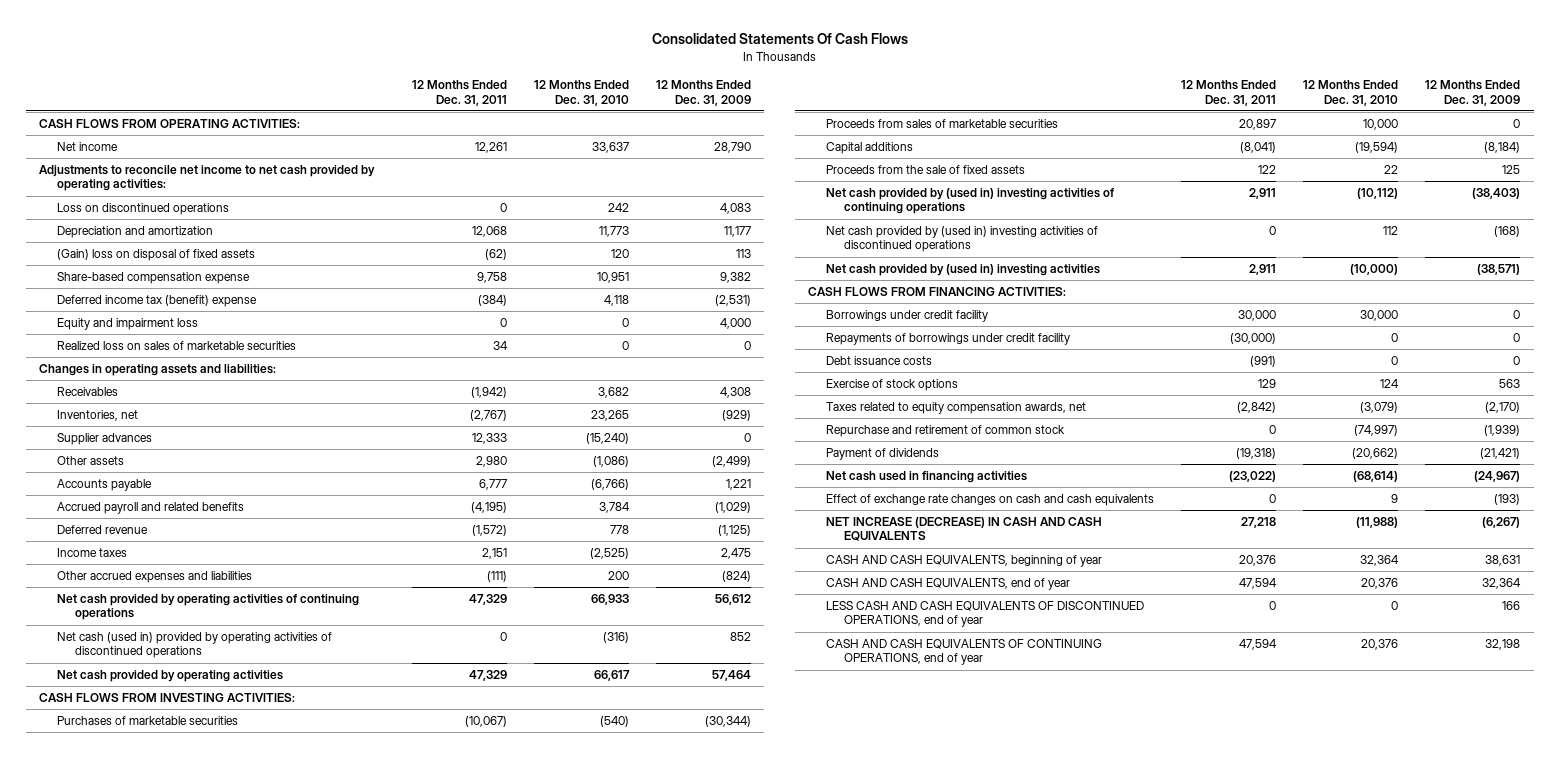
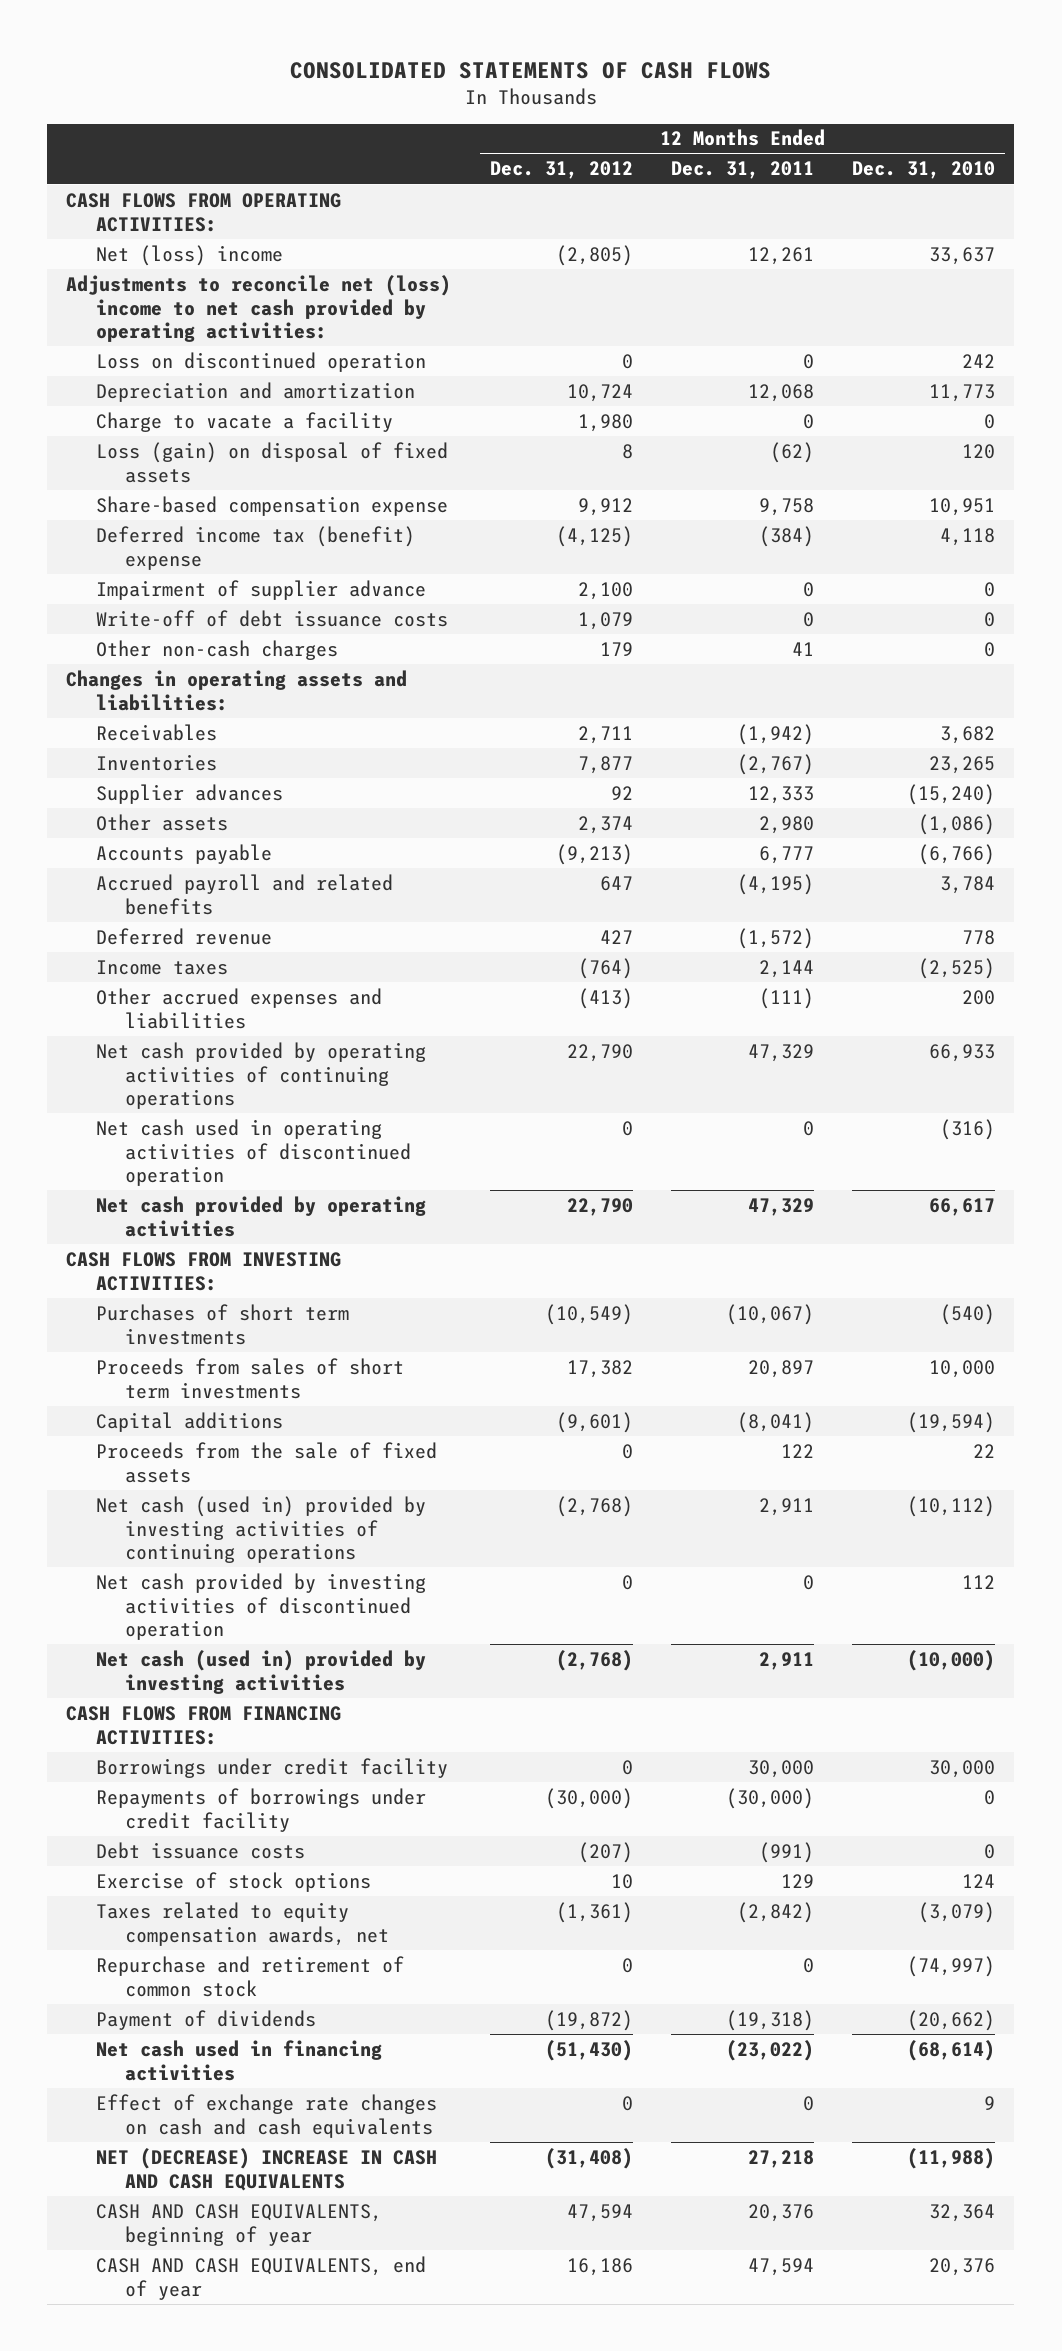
[651,33,908,45] Consolidated Statements Of Cash Flows -> [289,61,771,79] CONSOLIDATED STATEMENTS OF CASH FLOWS
[655,80,751,106] 12 Months Ended Dec. 31, 2009 -> none
none -> [489,161,633,180] Dec. 31, 2012
[56,141,118,151] Net income -> [95,244,283,266] Net (loss) income
[39,164,376,192] Adjustments to reconcile net income to net cash provided by operating activities: -> [66,274,452,343] Adjustments to reconcile net (loss) income to net cash provided by operating activities:
[56,202,229,215] Loss on discontinued operations -> [95,351,426,372] Loss on discontinued operation
none -> [95,411,393,432] Charge to vacate a facility
[56,248,255,261] (Gain) loss on disposal of fixed assets -> [95,441,448,483] Loss (gain) on disposal of fixed assets
[56,317,198,330] Equity and impairment loss -> none
[56,340,296,350] Realized loss on sales of marketable securities -> none
none -> [95,579,426,600] Impairment of supplier advance
none -> [95,609,448,627] Write-off of debt issuance costs
none -> [95,639,338,660] Other non-cash charges
[56,409,138,421] Inventories, net -> [95,753,217,771] Inventories
[481,547,507,559] 2,151 -> [759,959,815,978] 2,144
[56,631,332,659] Net cash (used in) provided by operating activities of discontinued operations -> [95,1118,411,1187] Net cash used in operating activities of discontinued operation
[56,715,238,725] Purchases of marketable securities -> [95,1303,349,1345] Purchases of short term investments
[826,118,1059,128] Proceeds from sales of marketable securities -> [95,1357,404,1399] Proceeds from sales of short term investments
[826,187,1115,215] Net cash provided by (used in) investing activities of continuing operations -> [95,1495,426,1564] Net cash (used in) provided by investing activities of continuing operations
[826,225,1099,253] Net cash provided by (used in) investing activities of discontinued operations -> [95,1572,426,1641] Net cash provided by investing activities of discontinued operation
[826,263,1101,276] Net cash provided by (used in) investing activities -> [95,1649,426,1694] Net cash (used in) provided by investing activities
[826,516,1103,542] NET INCREASE (DECREASE) IN CASH AND CASH EQUIVALENTS -> [95,2147,437,2191] NET (DECREASE) INCREASE IN CASH AND CASH EQUIVALENTS
[826,600,1145,628] LESS CASH AND CASH EQUIVALENTS OF DISCONTINUED OPERATIONS, end of year -> none
[826,638,1103,666] CASH AND CASH EQUIVALENTS OF CONTINUING OPERATIONS, end of year -> none

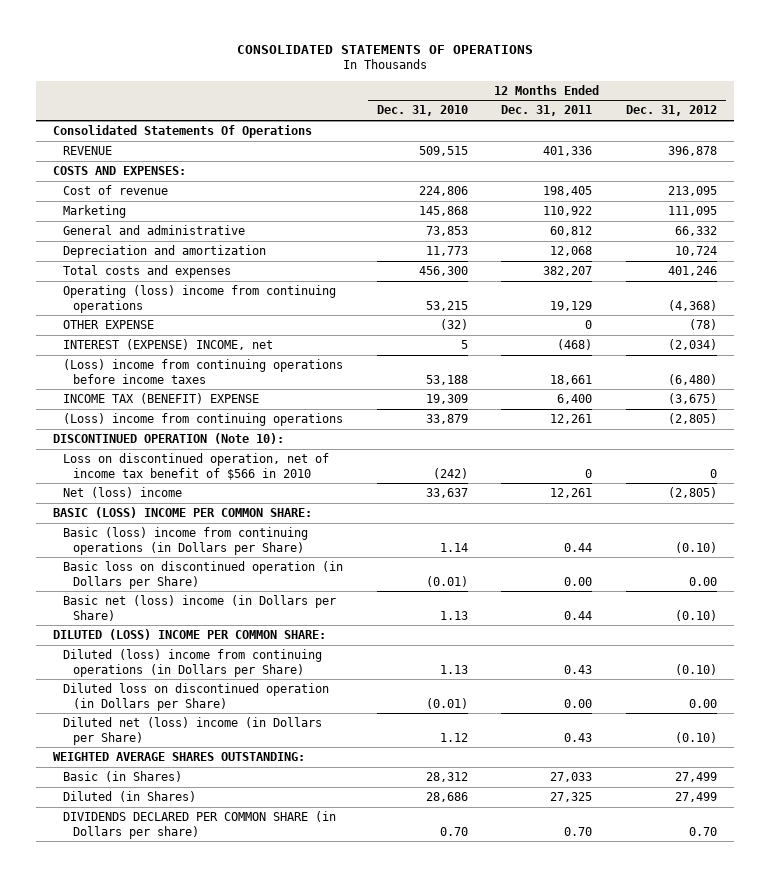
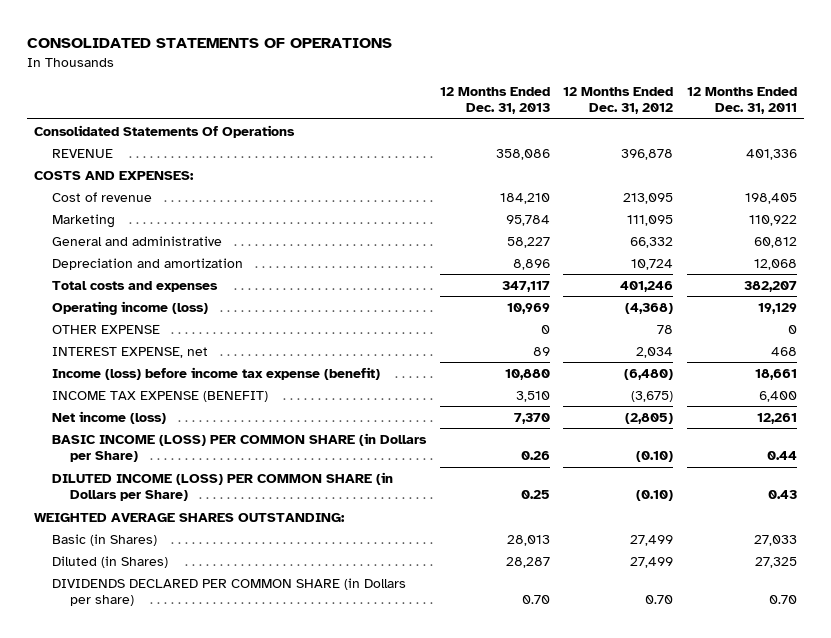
[376,105,468,117] Dec. 31, 2010 -> none
none -> [439,86,550,115] 12 Months Ended Dec. 31, 2013
[62,412,343,426] (Loss) income from continuing operations -> none
[52,432,284,444] DISCONTINUED OPERATION (Note 10): -> none
[62,452,329,480] Loss on discontinued operation, net of income tax benefit of $566 in 2010 -> none
[52,506,312,518] BASIC (LOSS) INCOME PER COMMON SHARE: -> none
[62,526,308,555] Basic (loss) income from continuing operations (in Dollars per Share) -> none
[62,560,343,589] Basic loss on discontinued operation (in Dollars per Share) -> none
[52,628,326,640] DILUTED (LOSS) INCOME PER COMMON SHARE: -> none
[62,648,322,677] Diluted (loss) income from continuing operations (in Dollars per Share) -> none
[62,682,329,711] Diluted loss on discontinued operation (in Dollars per Share) -> none
[62,284,336,313] Operating (loss) income from continuing operations -> [51,300,208,315] Operating income (loss)
[689,318,718,330] (78) -> [657,324,674,334] 78
[62,338,273,350] INTEREST (EXPENSE) INCOME, net -> [51,346,208,358] INTEREST EXPENSE, net
[557,338,593,350] (468) -> [771,346,798,356] 468
[668,338,718,350] (2,034) -> [636,346,674,358] 2,034
[62,358,343,384] (Loss) income from continuing operations before income taxes -> [51,366,380,380] Income (loss) before income tax expense (benefit)
[62,392,259,404] INCOME TAX (BENEFIT) EXPENSE -> [51,390,268,402] INCOME TAX EXPENSE (BENEFIT)
[62,486,182,498] Net (loss) income -> [51,410,166,424] Net income (loss)
[62,594,336,621] Basic net (loss) income (in Dollars per Share) -> [51,432,427,463] BASIC INCOME (LOSS) PER COMMON SHARE (in Dollars per Share)
[62,716,322,745] Diluted net (loss) income (in Dollars per Share) -> [51,471,393,502] DILUTED INCOME (LOSS) PER COMMON SHARE (in Dollars per Share)

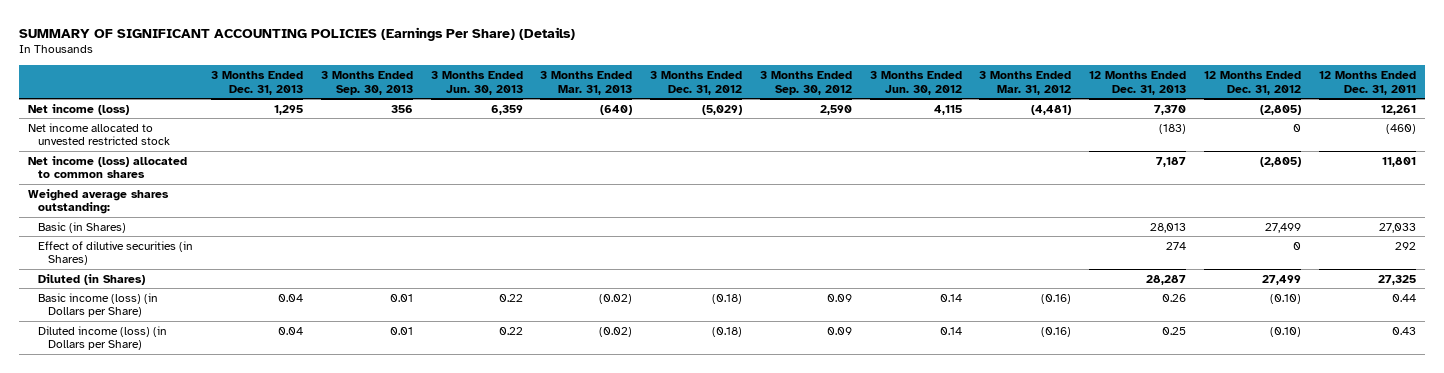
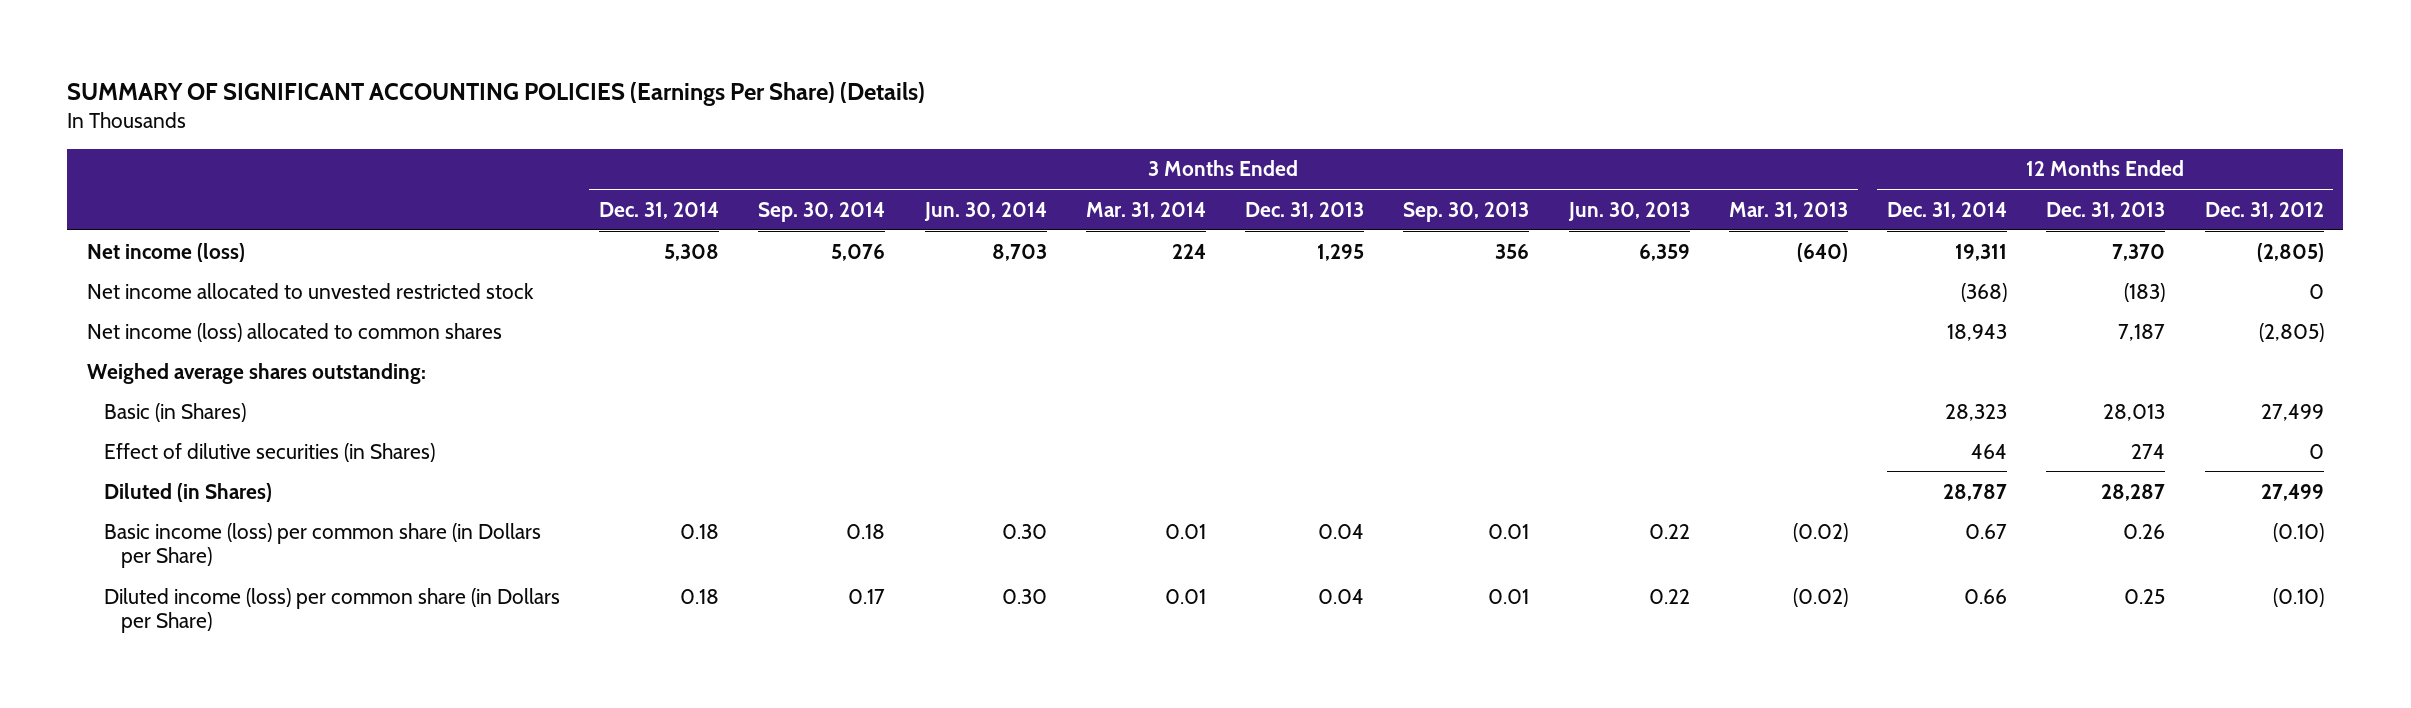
[650,70,743,95] 3 Months Ended Dec. 31, 2012 -> none
[759,70,852,95] 3 Months Ended Sep. 30, 2012 -> none
[869,70,962,95] 3 Months Ended Jun. 30, 2012 -> none
[979,70,1072,95] 3 Months Ended Mar. 31, 2012 -> none
[1318,70,1416,95] 12 Months Ended Dec. 31, 2011 -> none
none -> [599,201,720,219] Dec. 31, 2014
none -> [758,201,886,222] Sep. 30, 2014
none -> [923,201,1047,221] Jun. 30, 2014
none -> [1085,201,1206,219] Mar. 31, 2014
none -> [1887,201,2008,219] Dec. 31, 2014
[38,292,159,318] Basic income (loss) (in Dollars per Share) -> [103,522,541,569] Basic income (loss) per common share (in Dollars per Share)
[38,325,168,351] Diluted income (loss) (in Dollars per Share) -> [103,587,560,634] Diluted income (loss) per common share (in Dollars per Share)

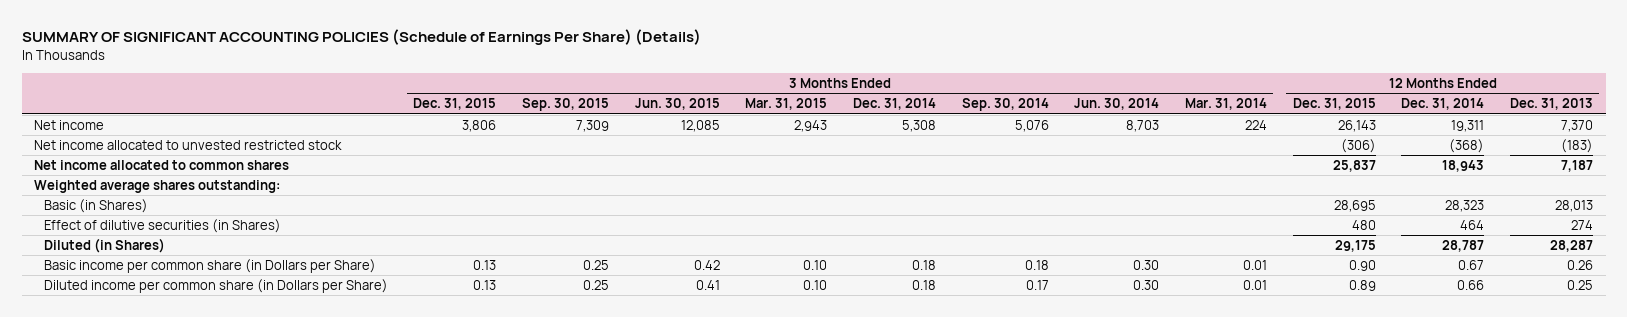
[67,81,926,106] SUMMARY OF SIGNIFICANT ACCOUNTING POLICIES (Earnings Per Share) (Details) -> [21,29,701,46] SUMMARY OF SIGNIFICANT ACCOUNTING POLICIES (Schedule of Earnings Per Share) (Details)
[1245,201,1365,219] Dec. 31, 2013 -> none
[1403,201,1530,222] Sep. 30, 2013 -> none
[1567,201,1690,221] Jun. 30, 2013 -> none
[1728,201,1848,219] Mar. 31, 2013 -> none
[2204,201,2324,219] Dec. 31, 2012 -> none
none -> [413,98,497,111] Dec. 31, 2015
none -> [522,98,610,112] Sep. 30, 2015
none -> [634,98,720,111] Jun. 30, 2015
none -> [745,98,828,111] Mar. 31, 2015
none -> [1292,98,1376,111] Dec. 31, 2015
[86,242,245,262] Net income (loss) -> [34,120,105,131] Net income
[86,322,502,342] Net income (loss) allocated to common shares -> [34,160,290,171] Net income allocated to common shares
[86,362,426,384] Weighed average shares outstanding: -> [34,180,281,194] Weighted average shares outstanding:
[103,522,541,569] Basic income (loss) per common share (in Dollars per Share) -> [43,259,376,274] Basic income per common share (in Dollars per Share)
[103,587,560,634] Diluted income (loss) per common share (in Dollars per Share) -> [43,279,388,294] Diluted income per common share (in Dollars per Share)

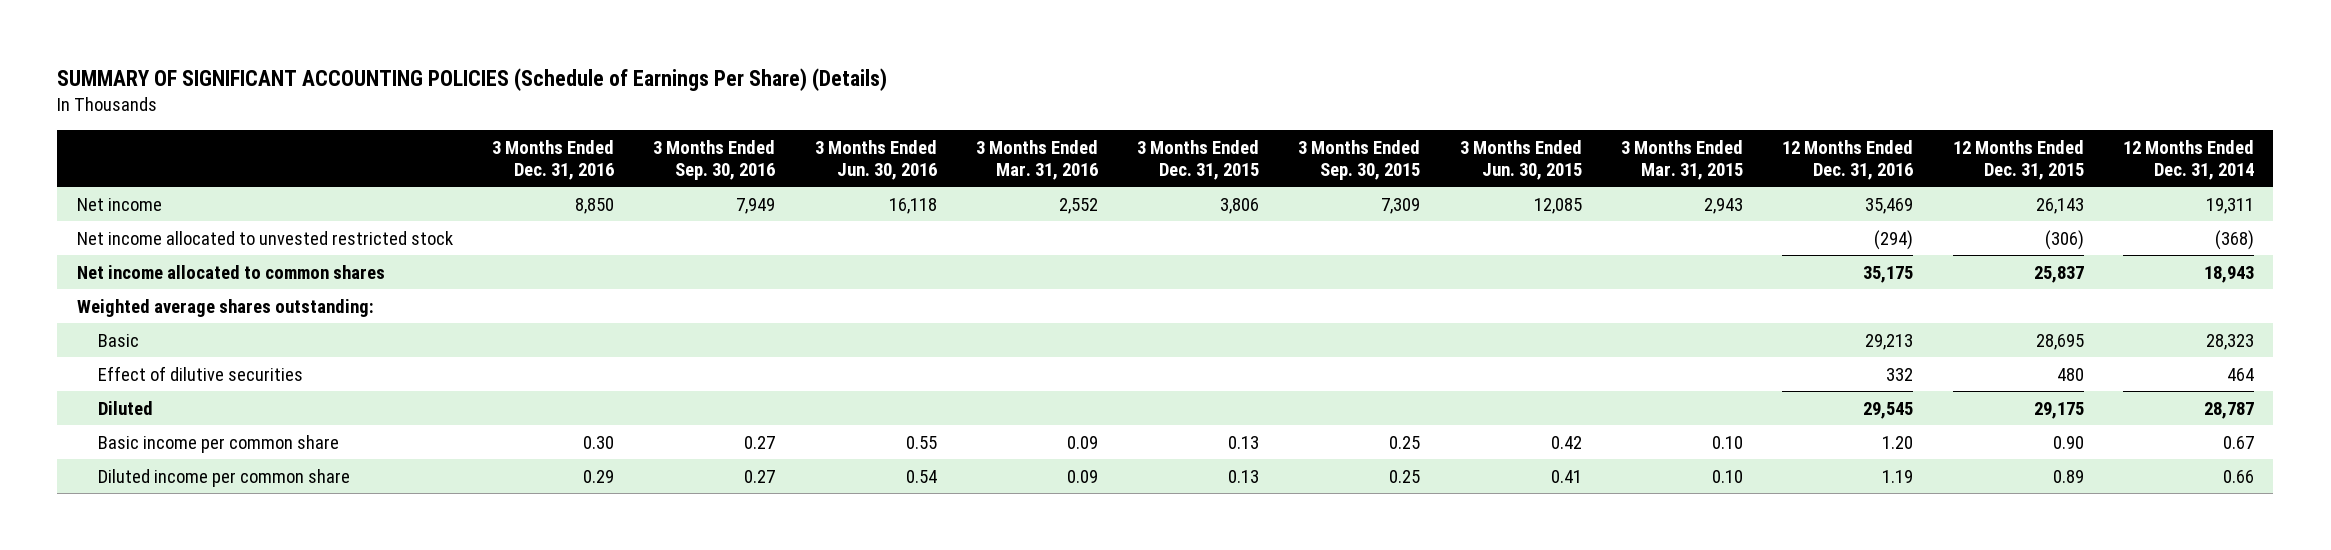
[852,98,936,111] Dec. 31, 2014 -> none
[961,98,1049,112] Sep. 30, 2014 -> none
[1074,98,1160,111] Jun. 30, 2014 -> none
[1184,98,1267,111] Mar. 31, 2014 -> none
[1509,98,1593,111] Dec. 31, 2013 -> none
none -> [492,139,615,180] 3 Months Ended Dec. 31, 2016
none -> [653,139,776,180] 3 Months Ended Sep. 30, 2016
none -> [814,139,937,180] 3 Months Ended Jun. 30, 2016
none -> [975,139,1098,180] 3 Months Ended Mar. 31, 2016
none -> [1782,139,1914,180] 12 Months Ended Dec. 31, 2016
[43,199,148,214] Basic (in Shares) -> [97,333,139,347] Basic
[43,219,281,234] Effect of dilutive securities (in Shares) -> [97,365,303,381] Effect of dilutive securities
[43,238,165,254] Diluted (in Shares) -> [97,400,153,415] Diluted
[43,259,376,274] Basic income per common share (in Dollars per Share) -> [97,434,339,453] Basic income per common share
[43,279,388,294] Diluted income per common share (in Dollars per Share) -> [97,468,350,487] Diluted income per common share

